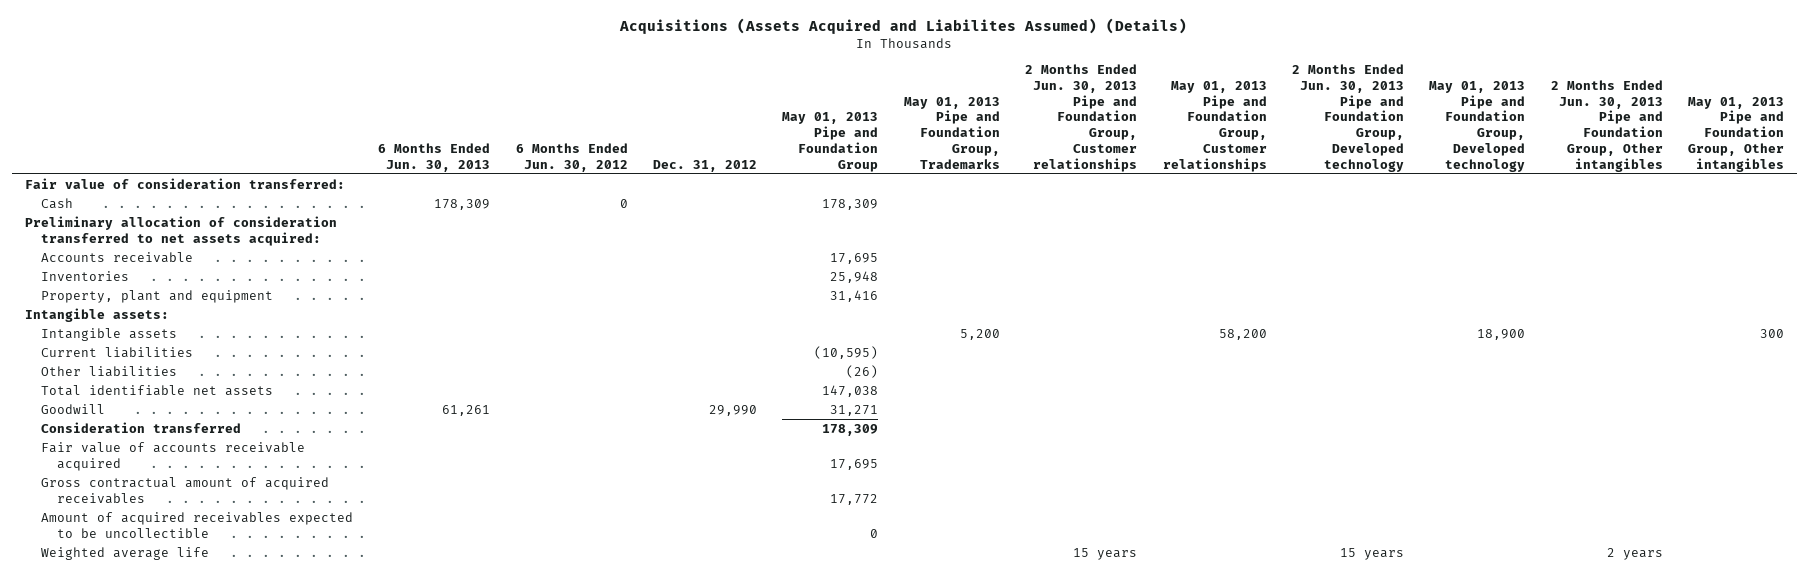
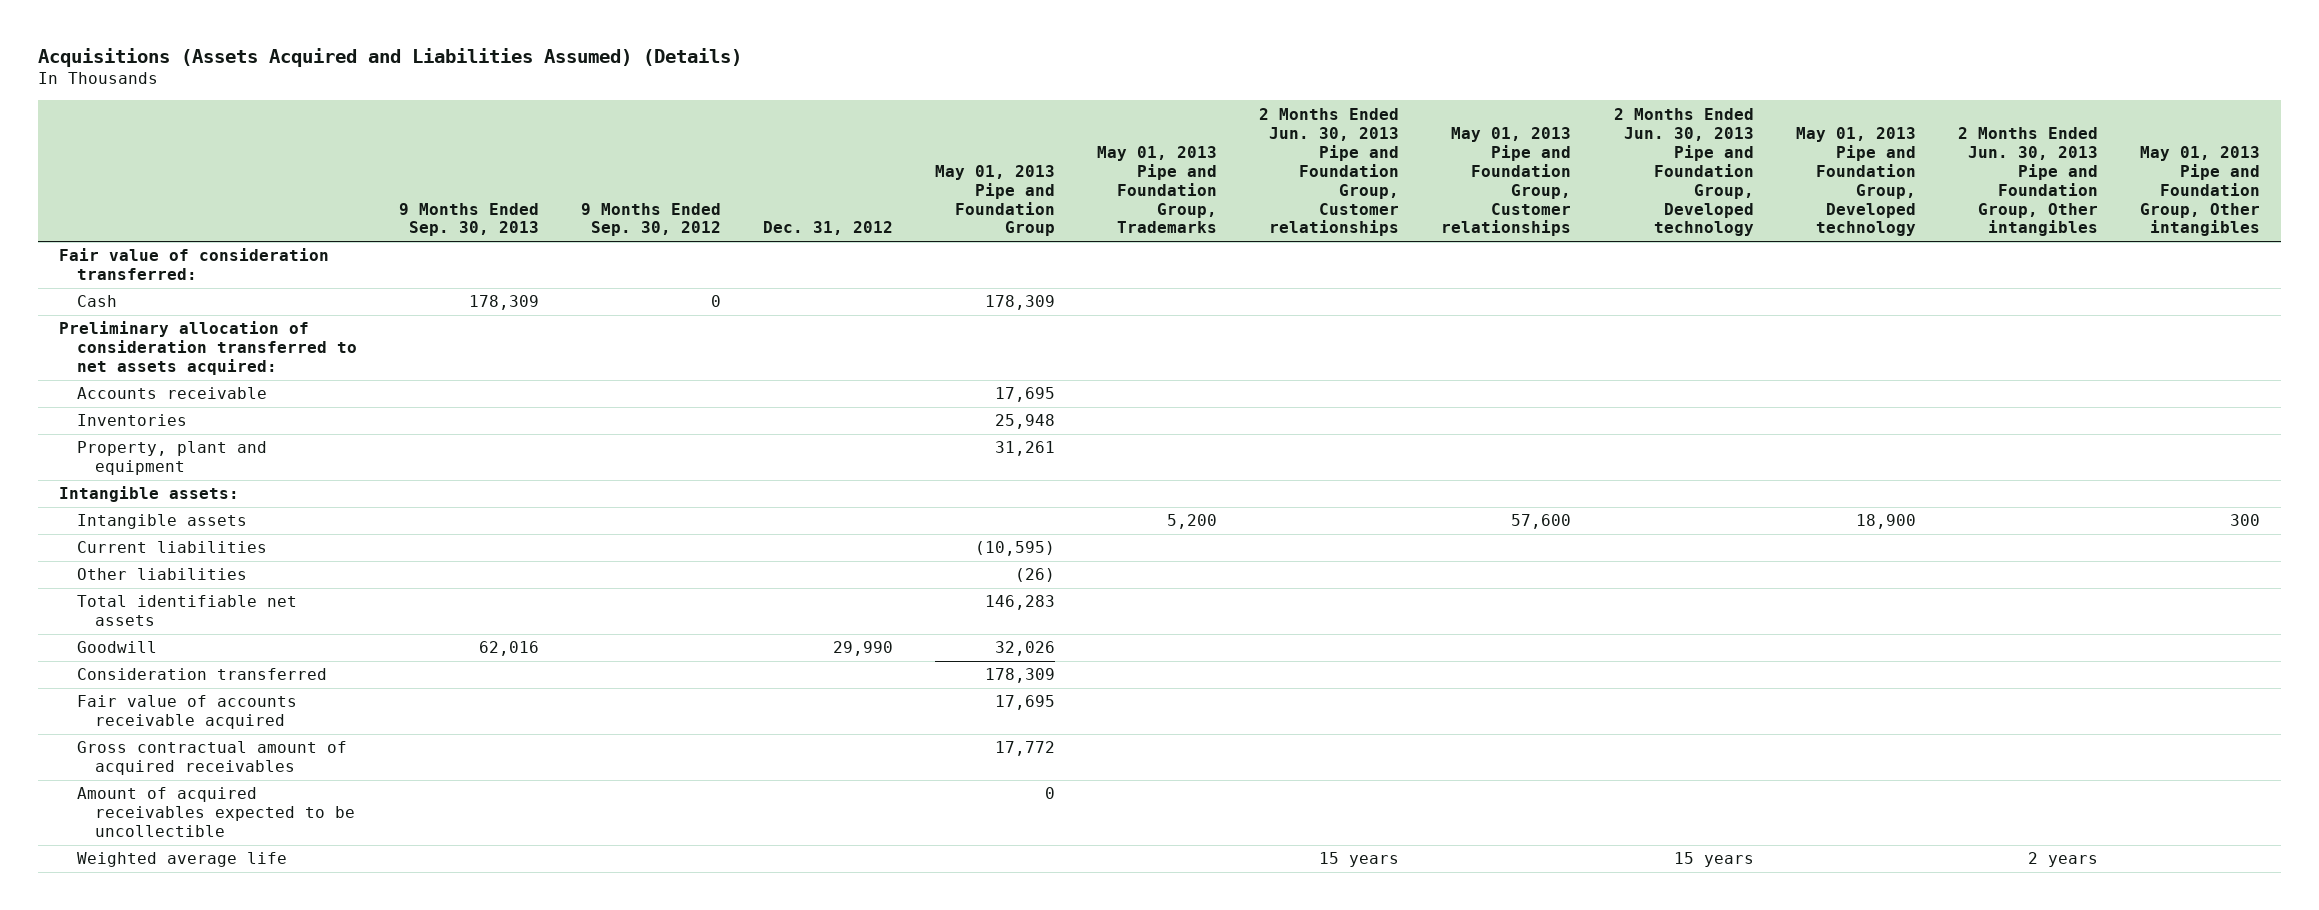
[619,18,1188,35] Acquisitions (Assets Acquired and Liabilites Assumed) (Details) -> [37,47,742,67] Acquisitions (Assets Acquired and Liabilities Assumed) (Details)
[378,142,491,172] 6 Months Ended Jun. 30, 2013 -> none
[515,142,628,172] 6 Months Ended Jun. 30, 2012 -> none
none -> [398,202,539,237] 9 Months Ended Sep. 30, 2013
none -> [581,202,722,237] 9 Months Ended Sep. 30, 2012
[830,289,879,302] 31,416 -> [995,441,1056,457] 31,261
[1218,328,1267,340] 58,200 -> [1511,514,1572,530] 57,600
[822,384,879,397] 147,038 -> [985,595,1056,611] 146,283
[830,404,879,416] 31,271 -> [995,641,1056,657] 32,026

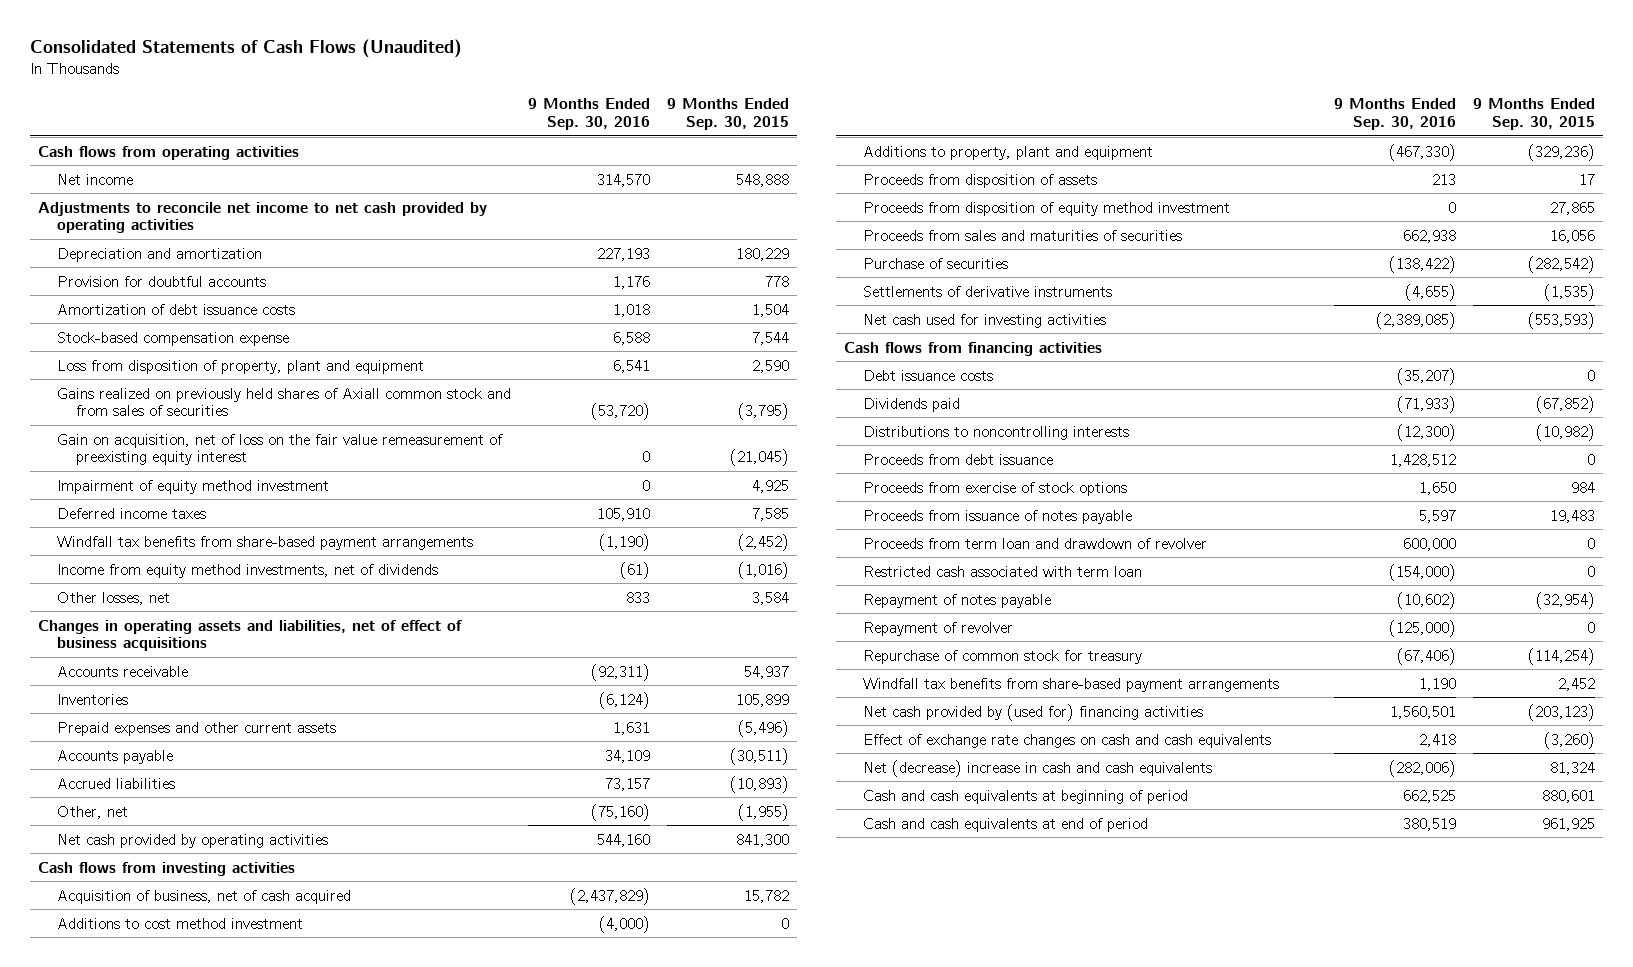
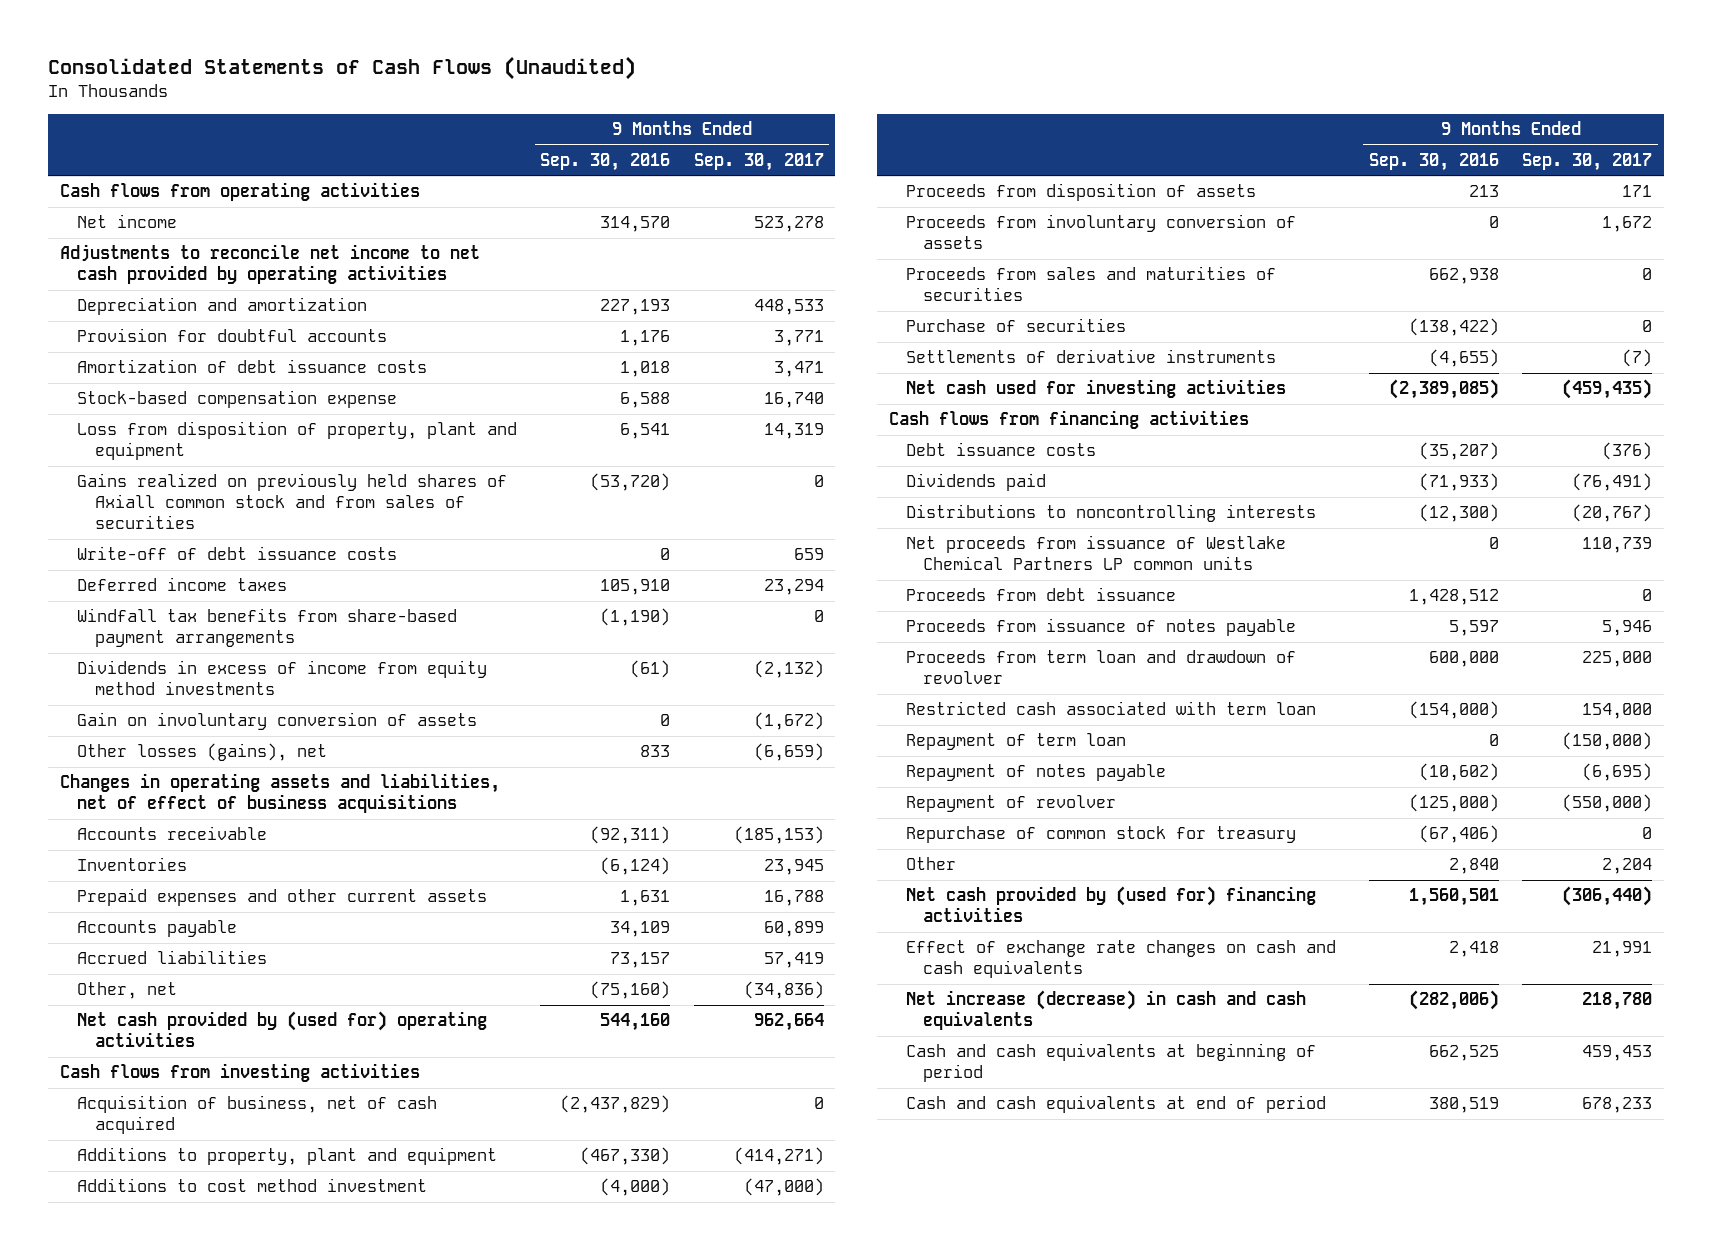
[666,97,789,130] 9 Months Ended Sep. 30, 2015 -> none
none -> [693,152,824,171] Sep. 30, 2017
[57,433,504,466] Gain on acquisition, net of loss on the fair value remeasurement of preexisting equity interest -> none
[57,479,330,494] Impairment of equity method investment -> none
none -> [77,546,398,561] Write-off of debt issuance costs
[57,563,439,578] Income from equity method investments, net of dividends -> [77,660,488,696] Dividends in excess of income from equity method investments
none -> [77,712,478,731] Gain on involuntary conversion of assets
[57,591,171,605] Other losses, net -> [77,743,328,762] Other losses (gains), net
[57,833,329,848] Net cash provided by operating activities -> [77,1011,488,1048] Net cash provided by (used for) operating activities
[57,917,304,929] Additions to cost method investment -> [77,1178,428,1193] Additions to cost method investment
[863,201,1231,216] Proceeds from disposition of equity method investment -> none
none -> [906,214,1297,250] Proceeds from involuntary conversion of assets
none -> [906,535,1287,571] Net proceeds from issuance of Westlake Chemical Partners LP common units
[863,481,1128,496] Proceeds from exercise of stock options -> none
none -> [906,733,1127,751] Repayment of term loan
[863,677,1280,692] Windfall tax benefits from share-based payment arrangements -> none
none -> [906,857,957,871] Other
[863,759,1213,777] Net (decrease) increase in cash and cash equivalents -> [906,990,1307,1031] Net increase (decrease) in cash and cash equivalents

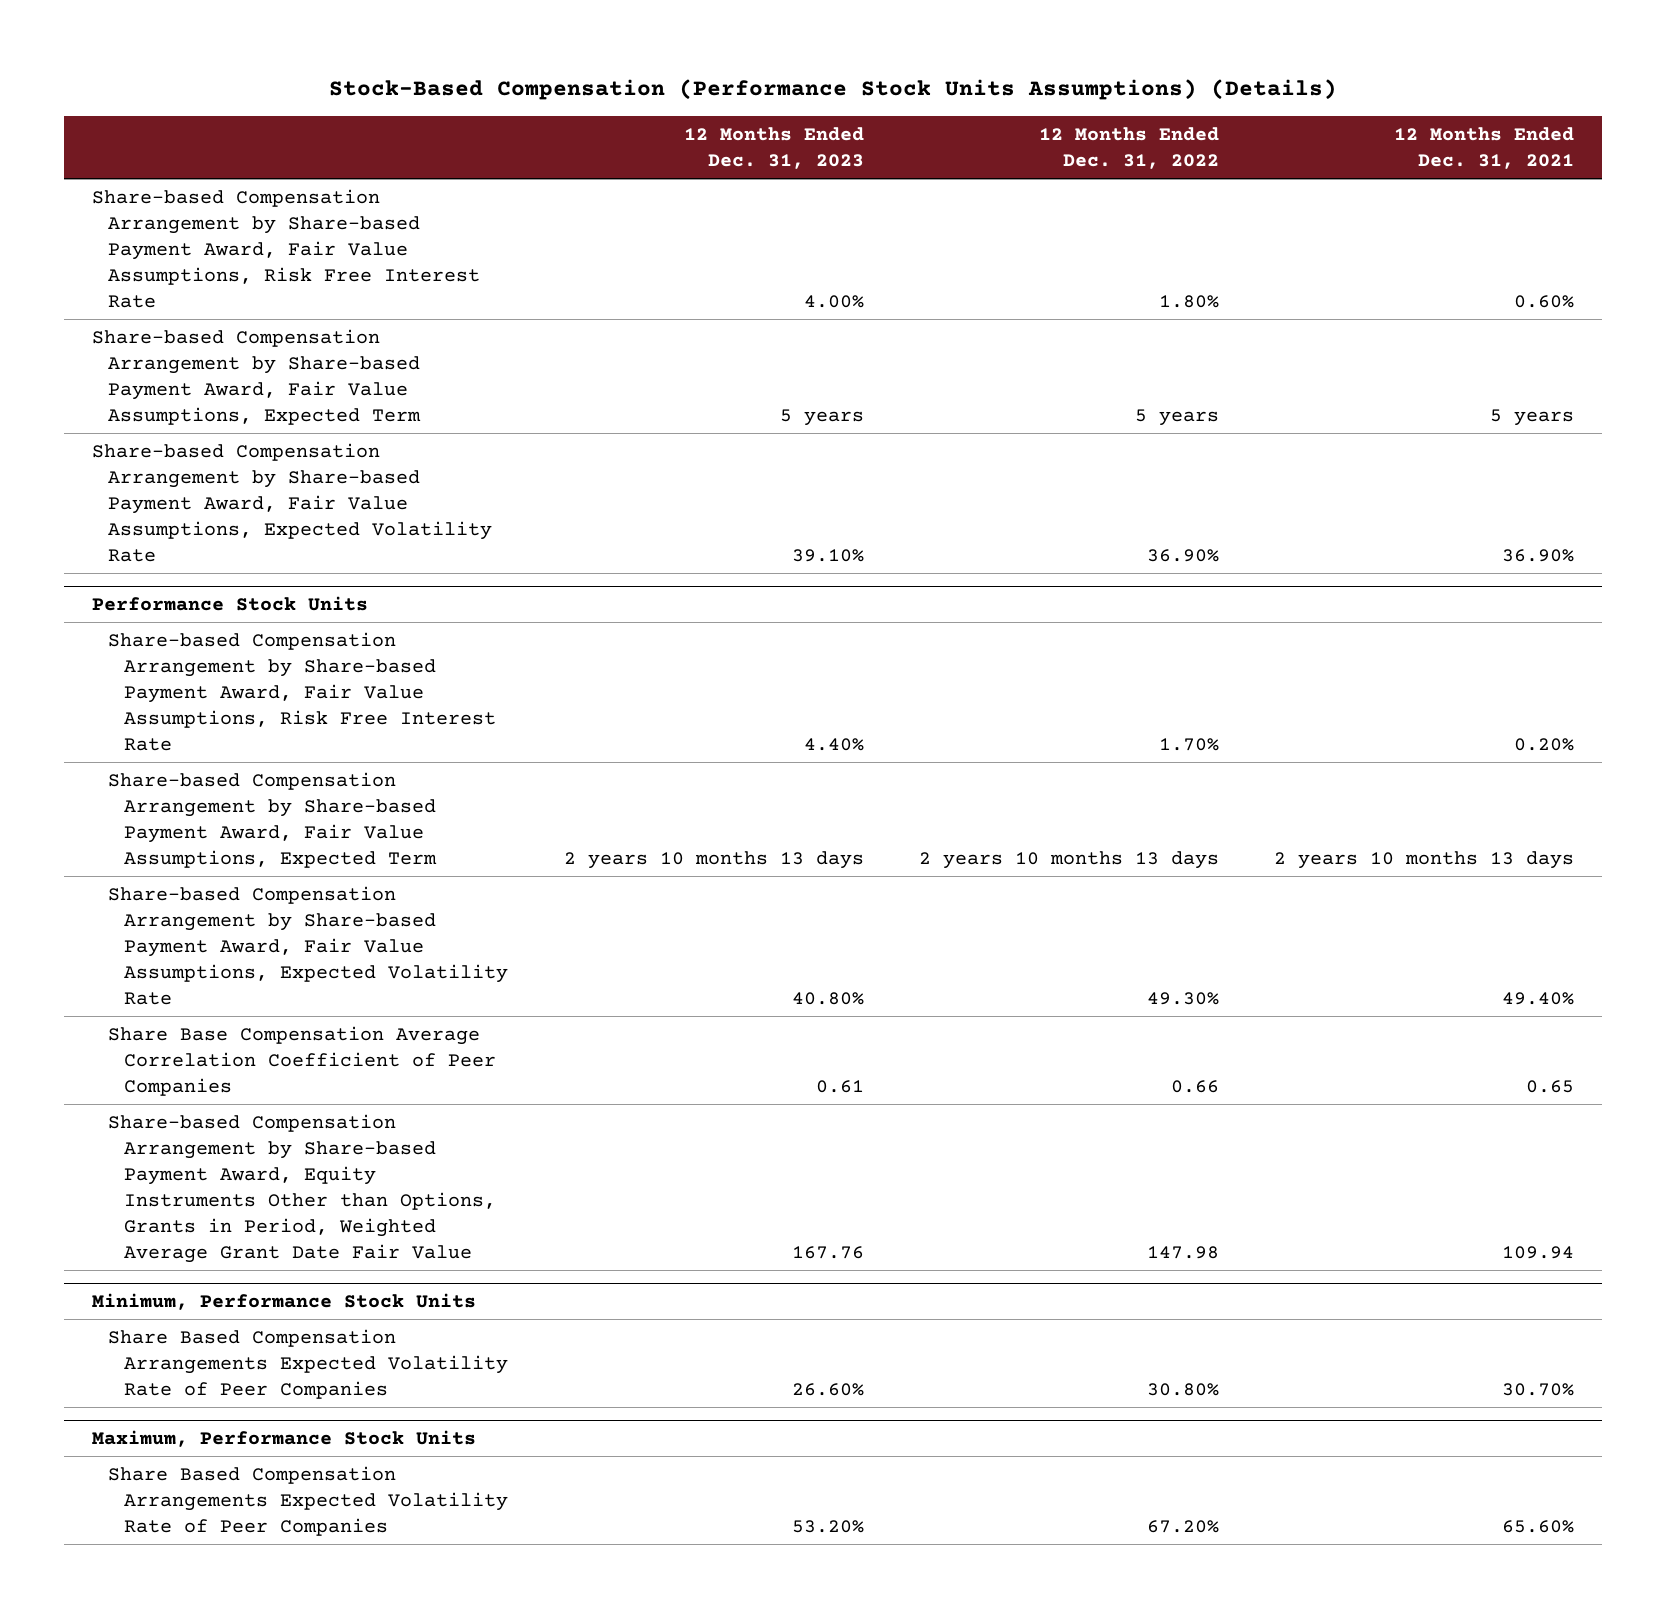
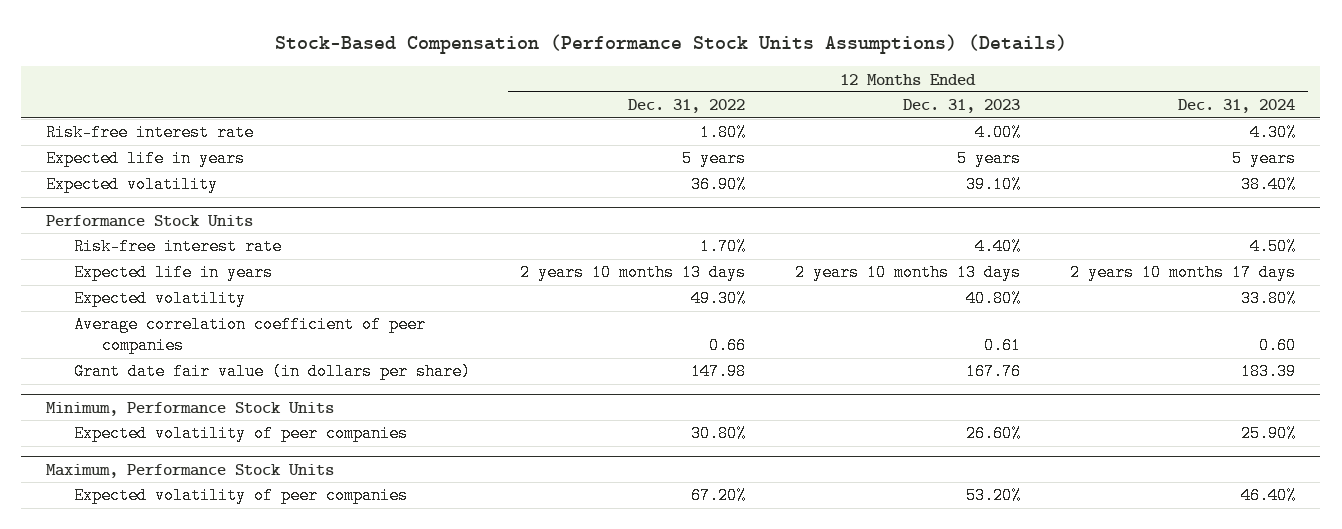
[1394,126,1575,169] 12 Months Ended Dec. 31, 2021 -> none
none -> [1178,99,1296,114] Dec. 31, 2024
[91,189,480,309] Share-based Compensation Arrangement by Share-based Payment Award, Fair Value Assumptions, Risk Free Interest Rate -> [46,124,255,142] Risk-free interest rate
[91,329,421,426] Share-based Compensation Arrangement by Share-based Payment Award, Fair Value Assumptions, Expected Term -> [46,150,246,168] Expected life in years
[91,443,492,563] Share-based Compensation Arrangement by Share-based Payment Award, Fair Value Assumptions, Expected Volatility Rate -> [46,176,219,194] Expected volatility
[107,632,497,752] Share-based Compensation Arrangement by Share-based Payment Award, Fair Value Assumptions, Risk Free Interest Rate -> [74,238,283,256] Risk-free interest rate
[107,772,438,869] Share-based Compensation Arrangement by Share-based Payment Award, Fair Value Assumptions, Expected Term -> [74,264,274,282] Expected life in years
[107,886,509,1006] Share-based Compensation Arrangement by Share-based Payment Award, Fair Value Assumptions, Expected Volatility Rate -> [74,290,247,308] Expected volatility
[107,1026,497,1097] Share Base Compensation Average Correlation Coefficient of Peer Companies -> [74,316,427,355] Average correlation coefficient of peer companies
[107,1114,497,1264] Share-based Compensation Arrangement by Share-based Payment Award, Equity Instruments Other than Options, Grants in Period, Weighted Average Grant Date Fair Value -> [74,363,472,381] Grant date fair value (in dollars per share)
[107,1329,509,1400] Share Based Compensation Arrangements Expected Volatility Rate of Peer Companies -> [74,425,409,443] Expected volatility of peer companies
[107,1466,509,1537] Share Based Compensation Arrangements Expected Volatility Rate of Peer Companies -> [74,487,409,505] Expected volatility of peer companies

